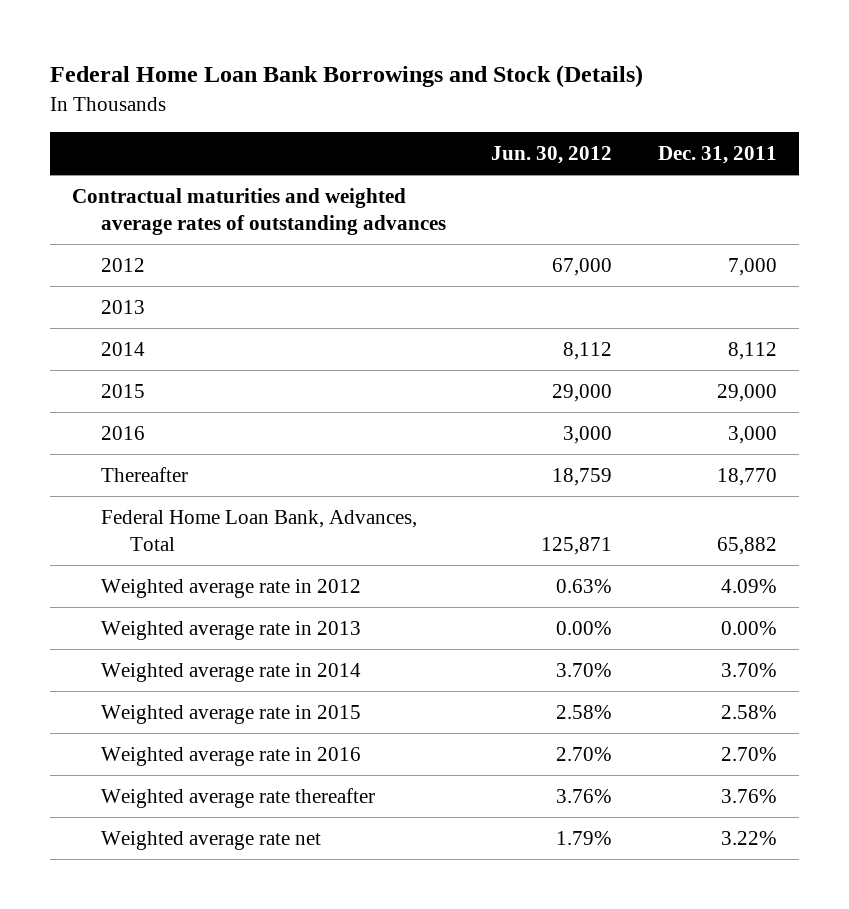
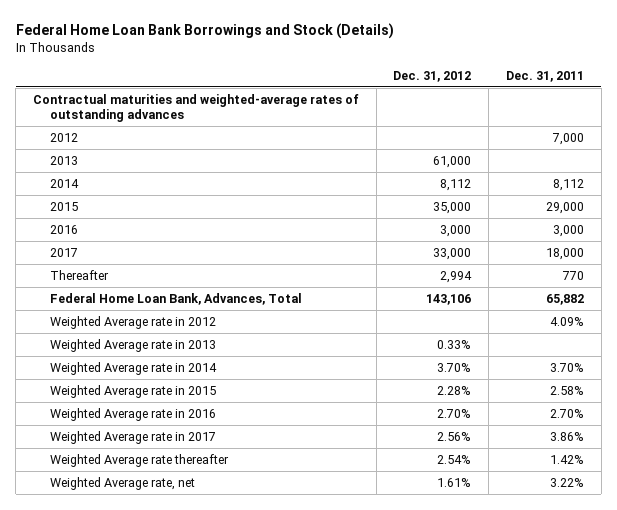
[491,146,613,165] Jun. 30, 2012 -> none
none -> [393,70,472,82] Dec. 31, 2012
[72,188,447,236] Contractual maturities and weighted average rates of outstanding advances -> [32,93,359,123] Contractual maturities and weighted-average rates of outstanding advances
none -> [50,247,79,257] 2017
[716,468,777,487] 18,770 -> [562,270,585,280] 770
[101,579,362,599] Weighted average rate in 2012 -> [50,315,217,329] Weighted Average rate in 2012
none -> [50,338,217,352] Weighted Average rate in 2013
[101,621,362,641] Weighted average rate in 2013 -> [50,361,218,375] Weighted Average rate in 2014
[720,621,777,636] 0.00% -> [550,362,585,372] 3.70%
[101,663,362,683] Weighted average rate in 2014 -> [50,384,217,398] Weighted Average rate in 2015
[720,663,777,678] 3.70% -> [550,385,585,395] 2.58%
[101,705,362,725] Weighted average rate in 2015 -> [50,407,217,421] Weighted Average rate in 2016
[720,705,777,720] 2.58% -> [550,408,585,418] 2.70%
[101,747,362,767] Weighted average rate in 2016 -> [50,430,217,444] Weighted Average rate in 2017
[720,747,777,762] 2.70% -> [550,431,585,441] 3.86%
[101,788,376,809] Weighted average rate thereafter -> [50,453,230,467] Weighted Average rate thereafter
[720,789,777,804] 3.76% -> [550,454,585,464] 1.42%
[101,831,322,851] Weighted average rate net -> [50,476,196,490] Weighted Average rate, net

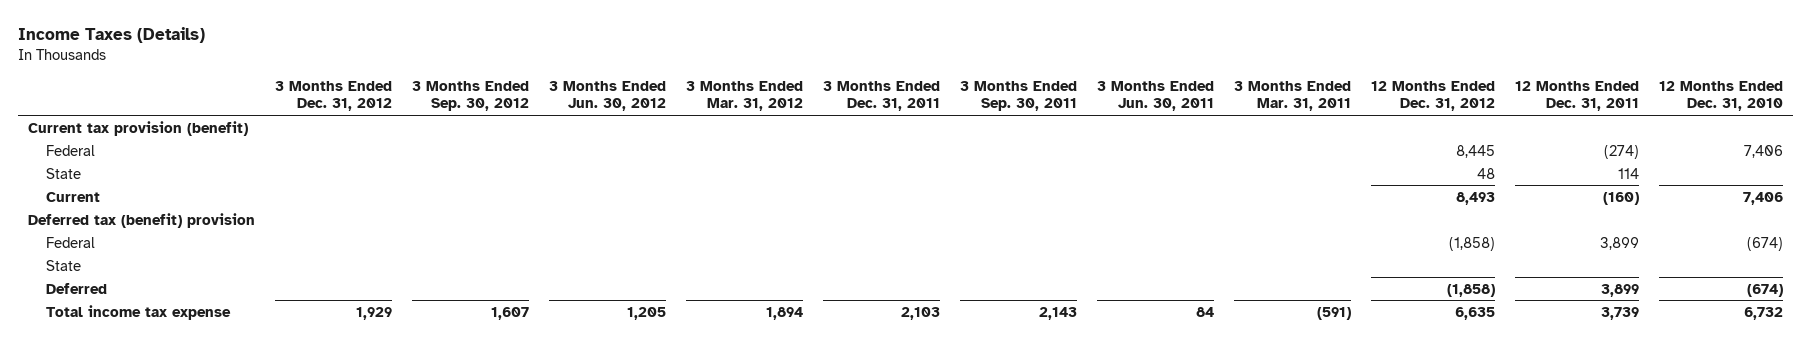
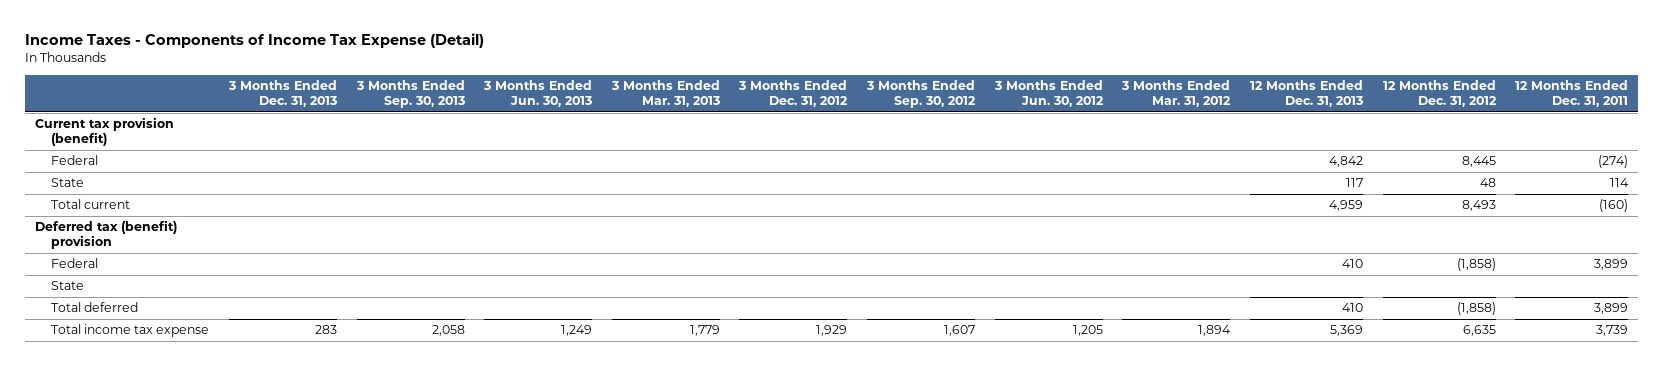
[17,27,205,44] Income Taxes (Details) -> [25,33,485,49] Income Taxes - Components of Income Tax Expense (Detail)
[823,81,941,112] 3 Months Ended Dec. 31, 2011 -> none
[960,81,1078,112] 3 Months Ended Sep. 30, 2011 -> none
[1097,81,1215,112] 3 Months Ended Jun. 30, 2011 -> none
[1234,81,1352,112] 3 Months Ended Mar. 31, 2011 -> none
[1659,81,1784,112] 12 Months Ended Dec. 31, 2010 -> none
none -> [228,80,338,108] 3 Months Ended Dec. 31, 2013
none -> [355,80,465,109] 3 Months Ended Sep. 30, 2013
none -> [483,80,593,108] 3 Months Ended Jun. 30, 2013
none -> [610,80,720,108] 3 Months Ended Mar. 31, 2013
none -> [1249,80,1363,108] 12 Months Ended Dec. 31, 2013
[46,191,101,202] Current -> [51,199,131,210] Total current
[46,282,108,294] Deferred -> [51,302,139,313] Total deferred

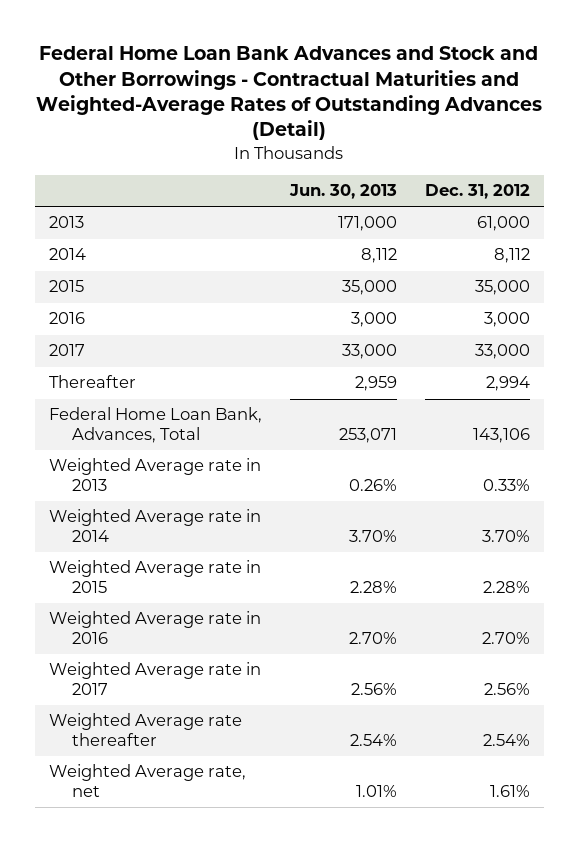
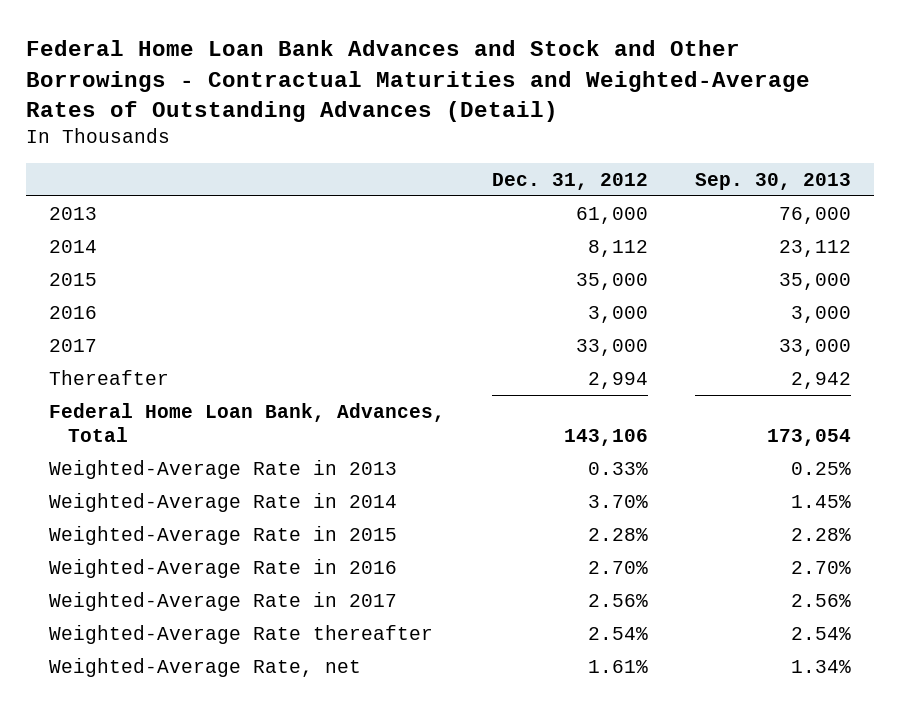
[288,184,397,200] Jun. 30, 2013 -> none
none -> [694,172,851,190] Sep. 30, 2013
[49,458,262,491] Weighted Average rate in 2013 -> [49,459,398,479] Weighted-Average Rate in 2013
[49,509,262,542] Weighted Average rate in 2014 -> [49,492,398,512] Weighted-Average Rate in 2014
[49,560,262,593] Weighted Average rate in 2015 -> [49,525,398,545] Weighted-Average Rate in 2015
[49,611,262,644] Weighted Average rate in 2016 -> [49,558,398,578] Weighted-Average Rate in 2016
[49,662,262,695] Weighted Average rate in 2017 -> [49,591,398,611] Weighted-Average Rate in 2017
[49,713,243,746] Weighted Average rate thereafter -> [49,624,434,644] Weighted-Average Rate thereafter
[49,764,247,797] Weighted Average rate, net -> [49,657,362,677] Weighted-Average Rate, net

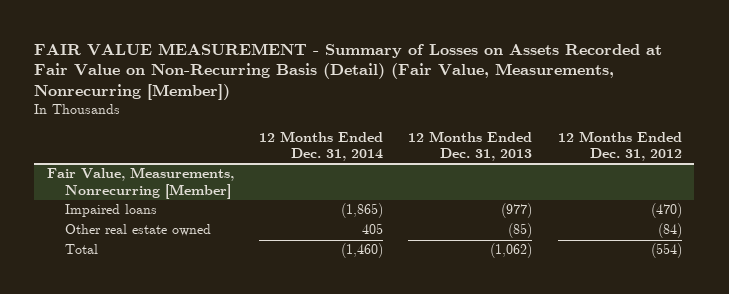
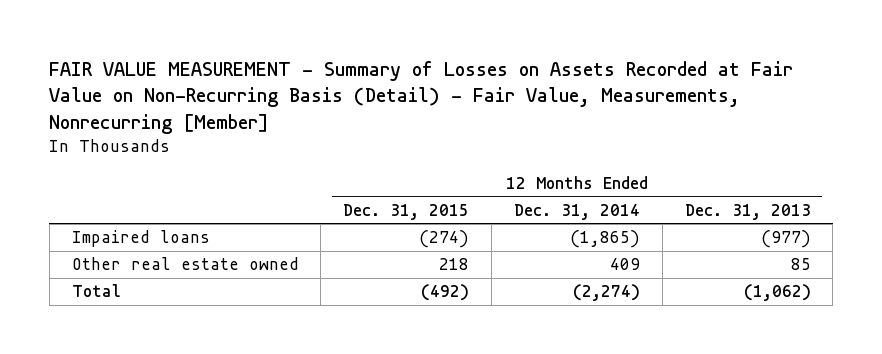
[34,42,663,101] FAIR VALUE MEASUREMENT - Summary of Losses on Assets Recorded at Fair Value on Non-Recurring Basis (Detail) (Fair Value, Measurements, Nonrecurring [Member]) -> [49,60,794,135] FAIR VALUE MEASUREMENT - Summary of Losses on Assets Recorded at Fair Value on Non-Recurring Basis (Detail) - Fair Value, Measurements, Nonrecurring [Member]
[557,130,682,161] 12 Months Ended Dec. 31, 2012 -> none
none -> [343,203,470,220] Dec. 31, 2015
[46,167,234,199] Fair Value, Measurements, Nonrecurring [Member] -> none
[362,223,384,235] 405 -> [609,258,640,271] 409
[508,223,533,239] (85) -> [790,258,811,271] 85
[341,243,384,259] (1,460) -> [572,284,640,302] (2,274)

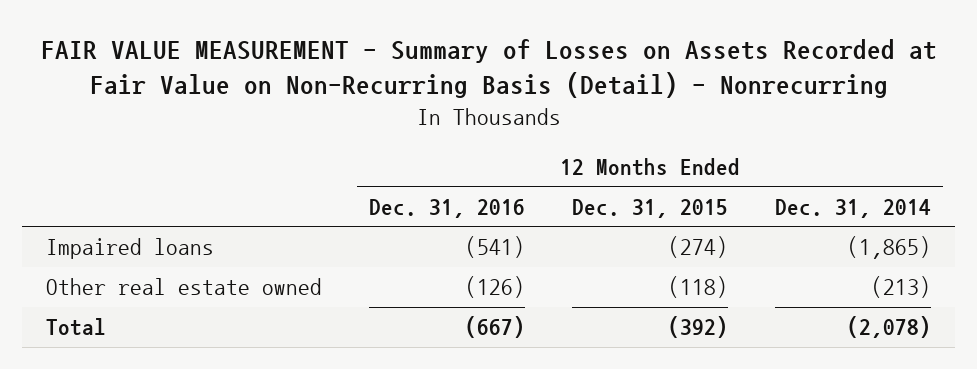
[49,60,794,135] FAIR VALUE MEASUREMENT - Summary of Losses on Assets Recorded at Fair Value on Non-Recurring Basis (Detail) - Fair Value, Measurements, Nonrecurring [Member] -> [40,38,937,99] FAIR VALUE MEASUREMENT - Summary of Losses on Assets Recorded at Fair Value on Non-Recurring Basis (Detail) - Nonrecurring
[684,203,811,220] Dec. 31, 2013 -> none
none -> [368,198,525,218] Dec. 31, 2016
[439,258,470,271] 218 -> [668,276,729,299] (118)
[609,258,640,271] 409 -> [871,276,932,299] (213)
[421,284,470,302] (492) -> [668,316,729,339] (392)
[572,284,640,302] (2,274) -> [847,316,932,339] (2,078)

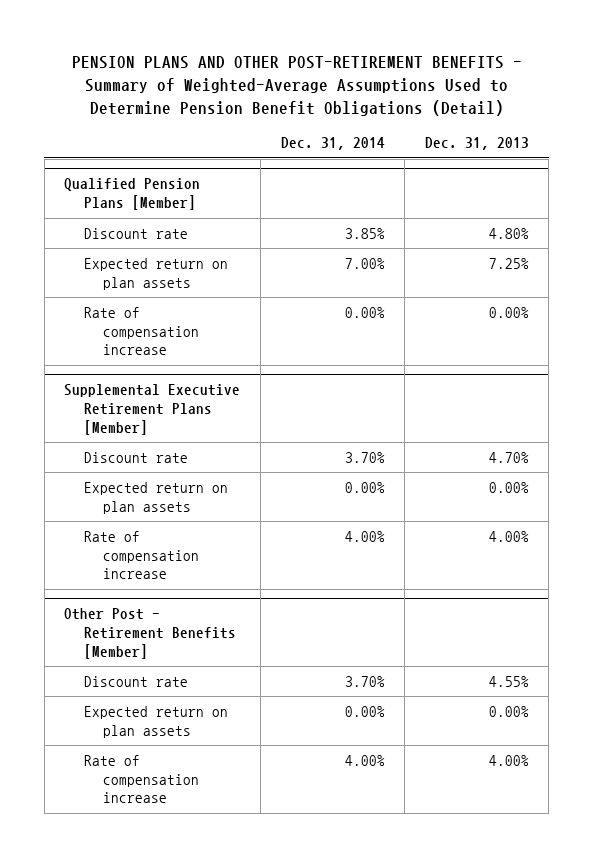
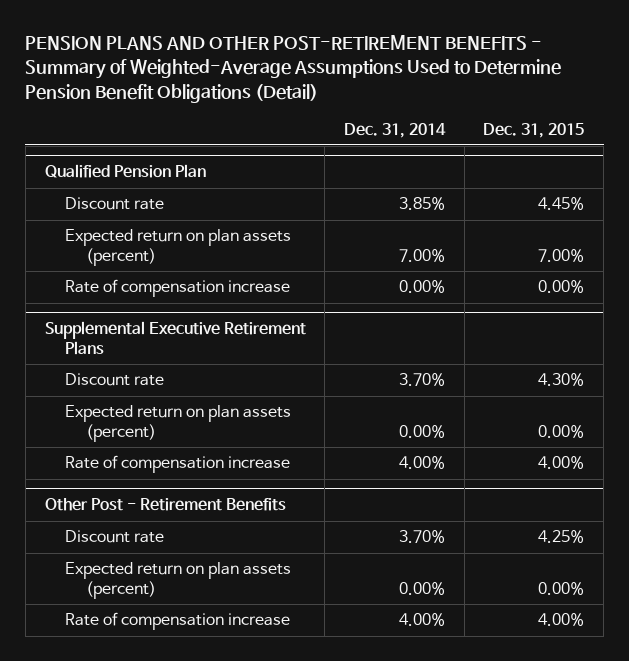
[424,137,529,151] Dec. 31, 2013 -> none
none -> [483,122,585,138] Dec. 31, 2015
[64,178,201,211] Qualified Pension Plans [Member] -> [44,164,206,179] Qualified Pension Plan
[83,257,228,290] Expected return on plan assets -> [65,229,292,267] Expected return on plan assets (percent)
[64,384,241,435] Supplemental Executive Retirement Plans [Member] -> [44,321,306,355] Supplemental Executive Retirement Plans
[83,481,228,514] Expected return on plan assets -> [65,405,292,443] Expected return on plan assets (percent)
[64,608,236,659] Other Post - Retirement Benefits [Member] -> [44,498,286,512] Other Post - Retirement Benefits
[83,705,228,738] Expected return on plan assets -> [65,562,292,600] Expected return on plan assets (percent)

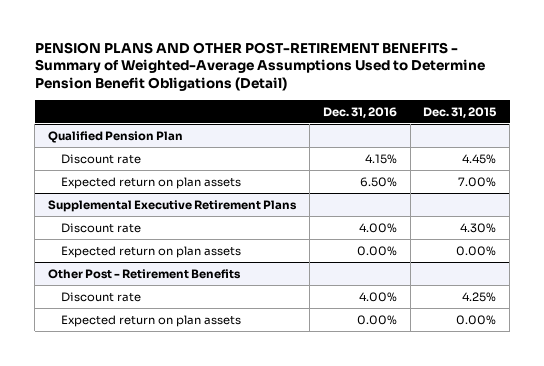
[343,122,446,138] Dec. 31, 2014 -> none
none -> [322,106,397,118] Dec. 31, 2016
[65,279,291,298] Rate of compensation increase -> none
[65,229,292,267] Expected return on plan assets (percent) -> [60,176,241,189] Expected return on plan assets
[65,455,291,474] Rate of compensation increase -> none
[65,405,292,443] Expected return on plan assets (percent) -> [60,245,241,258] Expected return on plan assets
[65,612,291,631] Rate of compensation increase -> none
[65,562,292,600] Expected return on plan assets (percent) -> [60,314,241,327] Expected return on plan assets

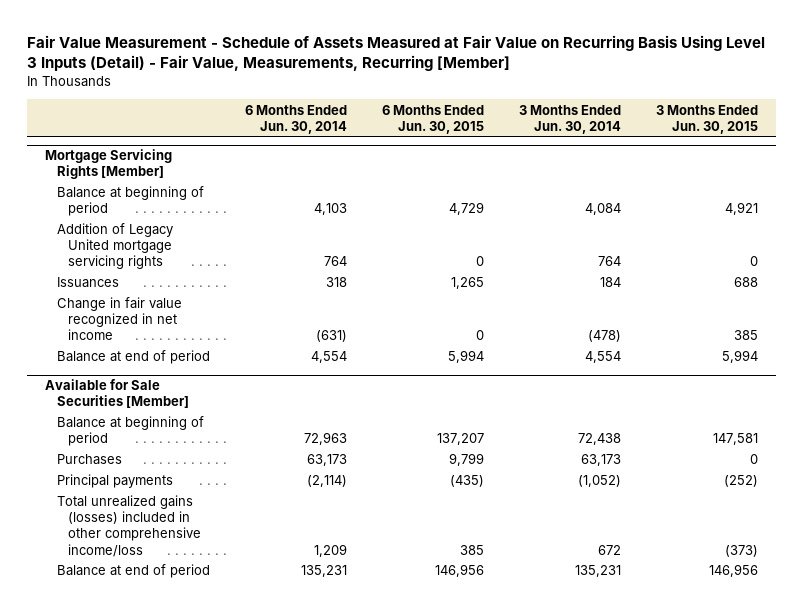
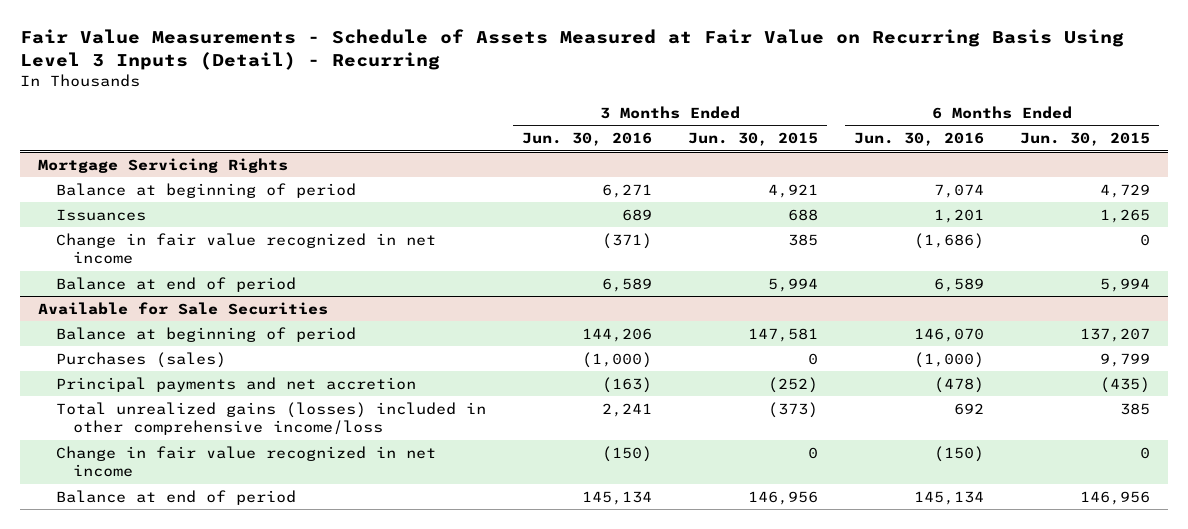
[27,34,766,72] Fair Value Measurement - Schedule of Assets Measured at Fair Value on Recurring Basis Using Level 3 Inputs (Detail) - Fair Value, Measurements, Recurring [Member] -> [20,28,1125,70] Fair Value Measurements - Schedule of Assets Measured at Fair Value on Recurring Basis Using Level 3 Inputs (Detail) - Recurring
[244,104,347,134] 6 Months Ended Jun. 30, 2014 -> none
[519,104,622,134] 3 Months Ended Jun. 30, 2014 -> none
none -> [521,132,652,147] Jun. 30, 2016
none -> [853,132,984,147] Jun. 30, 2016
[45,149,173,180] Mortgage Servicing Rights [Member] -> [38,157,289,173] Mortgage Servicing Rights
[56,223,173,270] Addition of Legacy United mortgage servicing rights -> none
[45,379,189,409] Available for Sale Securities [Member] -> [38,301,329,315] Available for Sale Securities
[56,454,122,466] Purchases -> [55,351,226,368] Purchases (sales)
[56,474,173,489] Principal payments -> [55,376,416,392] Principal payments and net accretion
none -> [55,445,436,478] Change in fair value recognized in net income

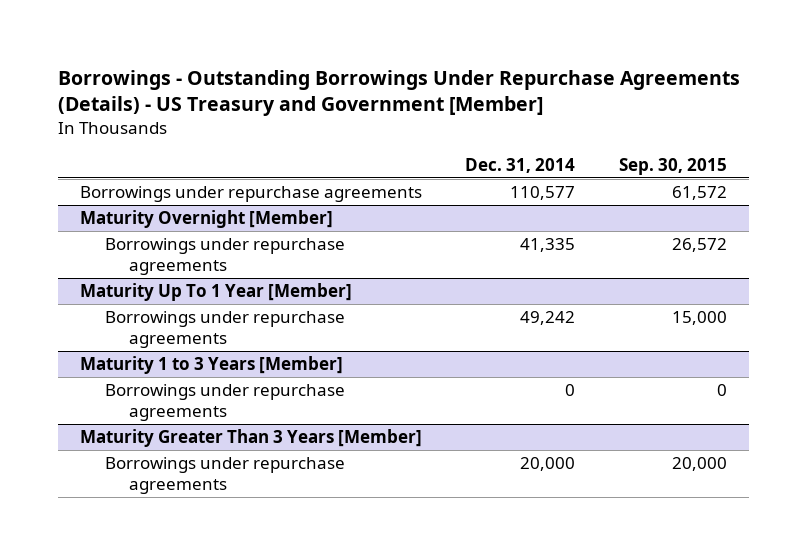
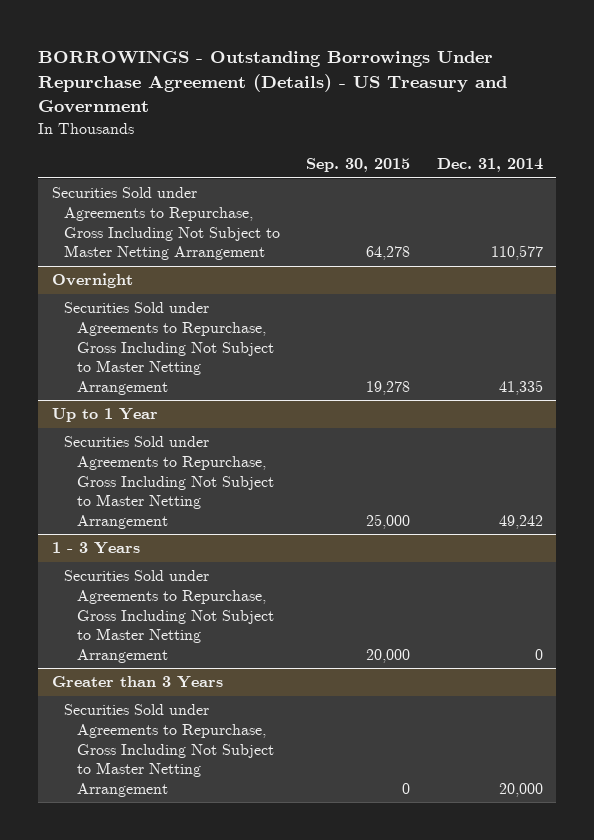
[58,69,741,117] Borrowings - Outstanding Borrowings Under Repurchase Agreements (Details) - US Treasury and Government [Member] -> [38,50,508,114] BORROWINGS - Outstanding Borrowings Under Repurchase Agreement (Details) - US Treasury and Government
[79,186,422,203] Borrowings under repurchase agreements -> [51,187,281,261] Securities Sold under Agreements to Repurchase, Gross Including Not Subject to Master Netting Arrangement
[672,186,728,201] 61,572 -> [366,246,411,261] 64,278
[79,210,333,229] Maturity Overnight [Member] -> [51,273,133,289] Overnight
[104,238,345,275] Borrowings under repurchase agreements -> [64,302,275,395] Securities Sold under Agreements to Repurchase, Gross Including Not Subject to Master Netting Arrangement
[672,238,728,253] 26,572 -> [366,380,411,395] 19,278
[79,283,352,302] Maturity Up To 1 Year [Member] -> [51,408,158,423] Up to 1 Year
[104,311,345,348] Borrowings under repurchase agreements -> [64,436,275,529] Securities Sold under Agreements to Repurchase, Gross Including Not Subject to Master Netting Arrangement
[672,311,728,326] 15,000 -> [366,513,411,529] 25,000
[79,356,343,375] Maturity 1 to 3 Years [Member] -> [51,542,140,555] 1 - 3 Years
[104,384,345,421] Borrowings under repurchase agreements -> [64,570,275,663] Securities Sold under Agreements to Repurchase, Gross Including Not Subject to Master Netting Arrangement
[717,384,728,397] 0 -> [366,648,411,663] 20,000
[79,429,422,448] Maturity Greater Than 3 Years [Member] -> [51,676,223,689] Greater than 3 Years
[104,457,345,494] Borrowings under repurchase agreements -> [64,704,275,797] Securities Sold under Agreements to Repurchase, Gross Including Not Subject to Master Netting Arrangement
[672,457,728,472] 20,000 -> [402,782,411,794] 0

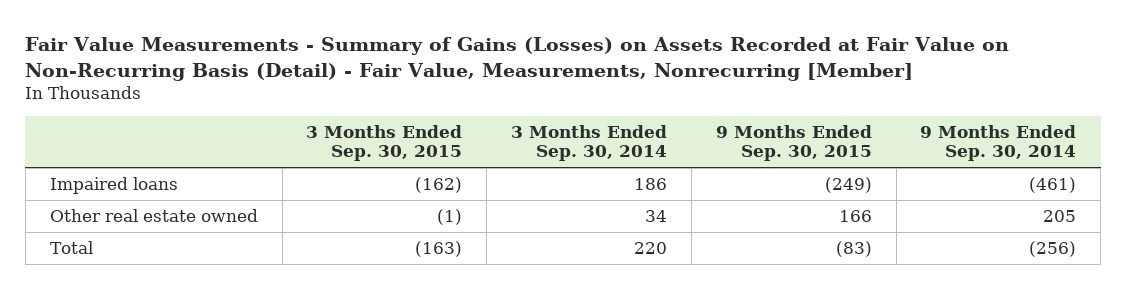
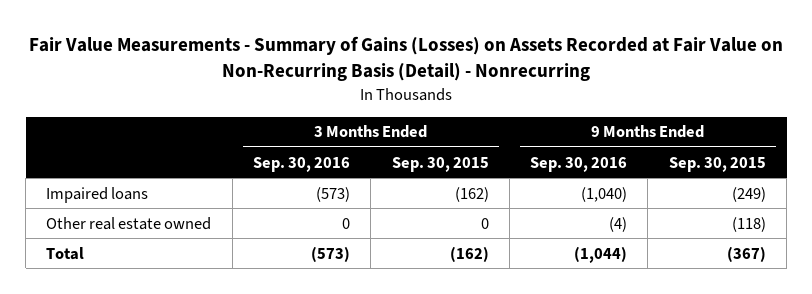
[25,37,1010,82] Fair Value Measurements - Summary of Gains (Losses) on Assets Recorded at Fair Value on Non-Recurring Basis (Detail) - Fair Value, Measurements, Nonrecurring [Member] -> [29,36,784,82] Fair Value Measurements - Summary of Gains (Losses) on Assets Recorded at Fair Value on Non-Recurring Basis (Detail) - Nonrecurring
[511,125,668,162] 3 Months Ended Sep. 30, 2014 -> none
[920,125,1077,162] 9 Months Ended Sep. 30, 2014 -> none
none -> [252,156,350,172] Sep. 30, 2016
none -> [530,156,628,172] Sep. 30, 2016
[437,209,463,226] (1) -> [480,217,489,229] 0
[838,210,872,223] 166 -> [731,216,766,232] (118)
[415,241,463,258] (163) -> [449,245,489,262] (162)
[835,241,872,258] (83) -> [726,245,766,262] (367)

